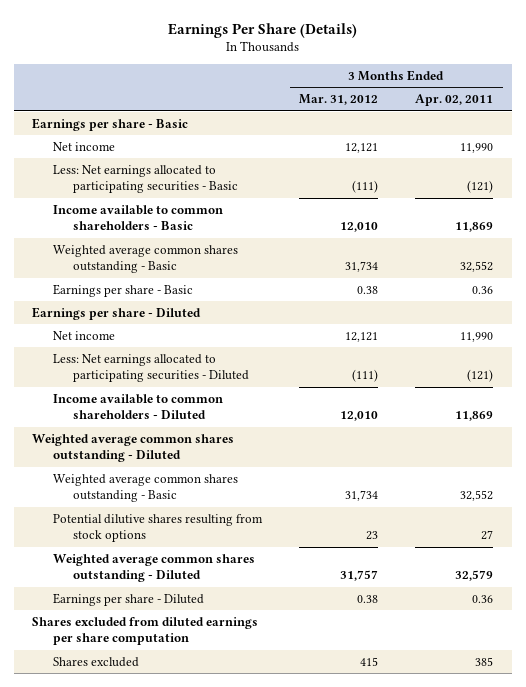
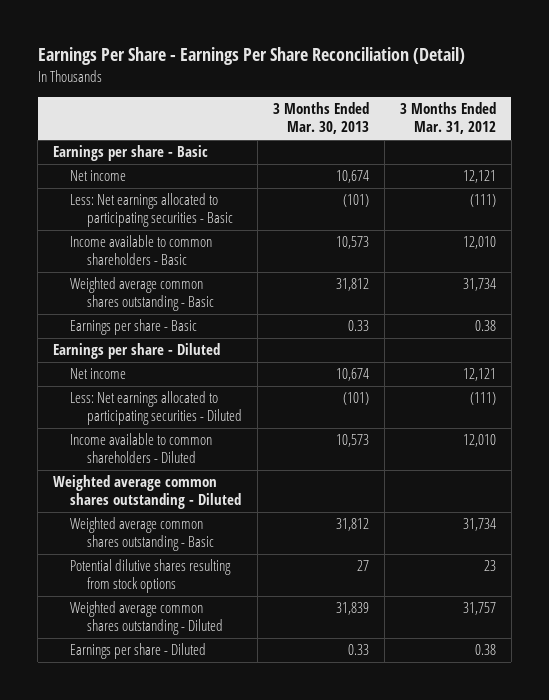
[167,22,357,38] Earnings Per Share (Details) -> [37,47,465,66] Earnings Per Share - Earnings Per Share Reconciliation (Detail)
[415,94,494,107] Apr. 02, 2011 -> none
none -> [273,102,370,135] 3 Months Ended Mar. 30, 2013
[32,616,259,645] Shares excluded from diluted earnings per share computation -> none
[52,656,139,667] Shares excluded -> none

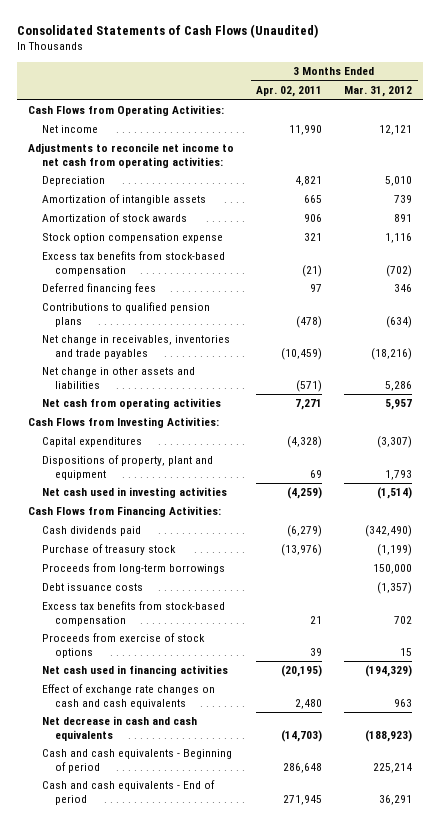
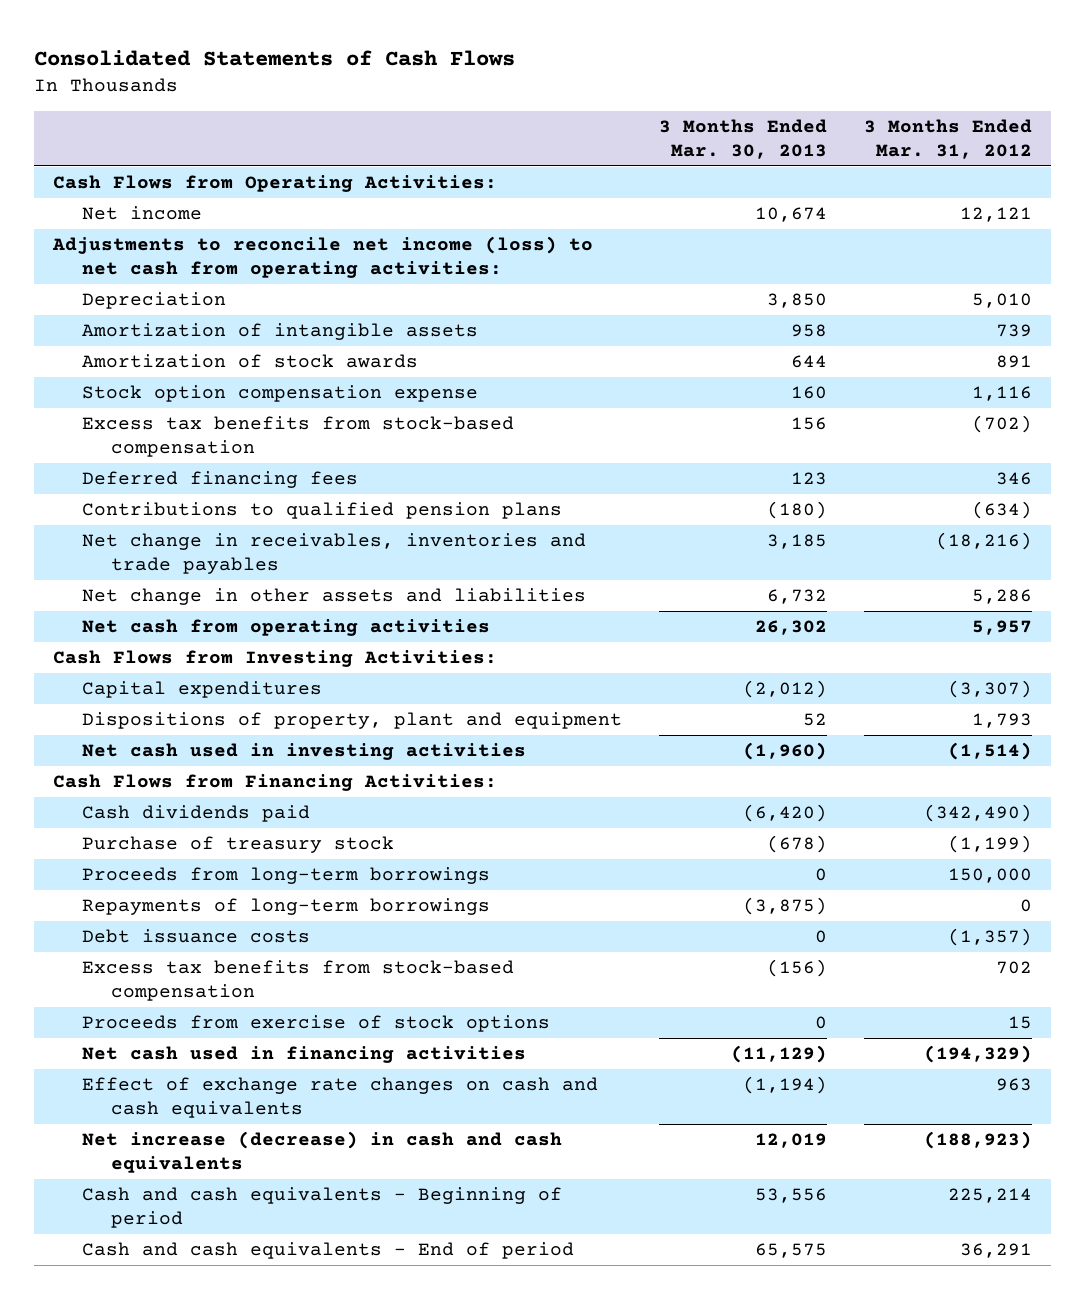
[17,24,319,39] Consolidated Statements of Cash Flows (Unaudited) -> [34,49,516,66] Consolidated Statements of Cash Flows
[256,86,323,98] Apr. 02, 2011 -> none
none -> [659,119,828,159] 3 Months Ended Mar. 30, 2013
[28,143,235,168] Adjustments to reconcile net income to net cash from operating activities: -> [51,236,593,279] Adjustments to reconcile net income (loss) to net cash from operating activities:
none -> [82,898,491,916] Repayments of long-term borrowings
[41,716,197,741] Net decrease in cash and cash equivalents -> [82,1131,563,1174] Net increase (decrease) in cash and cash equivalents

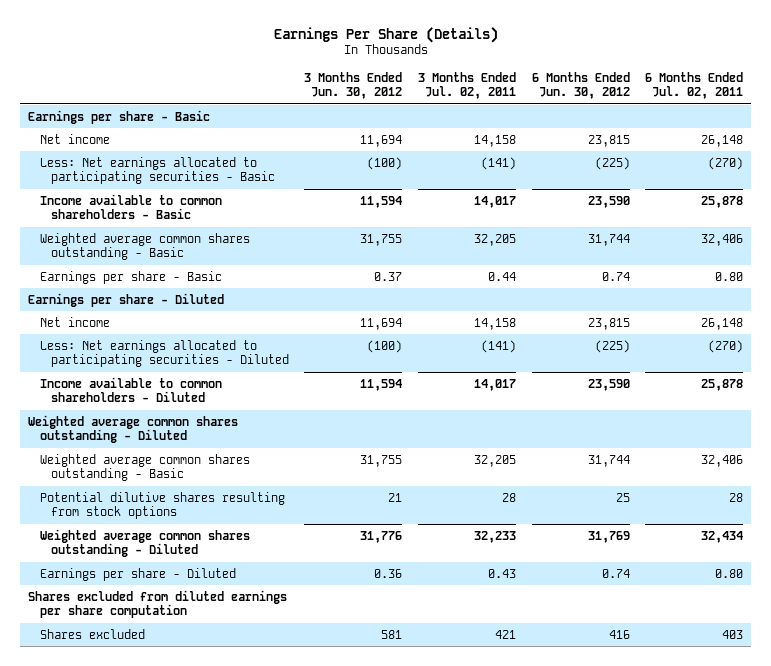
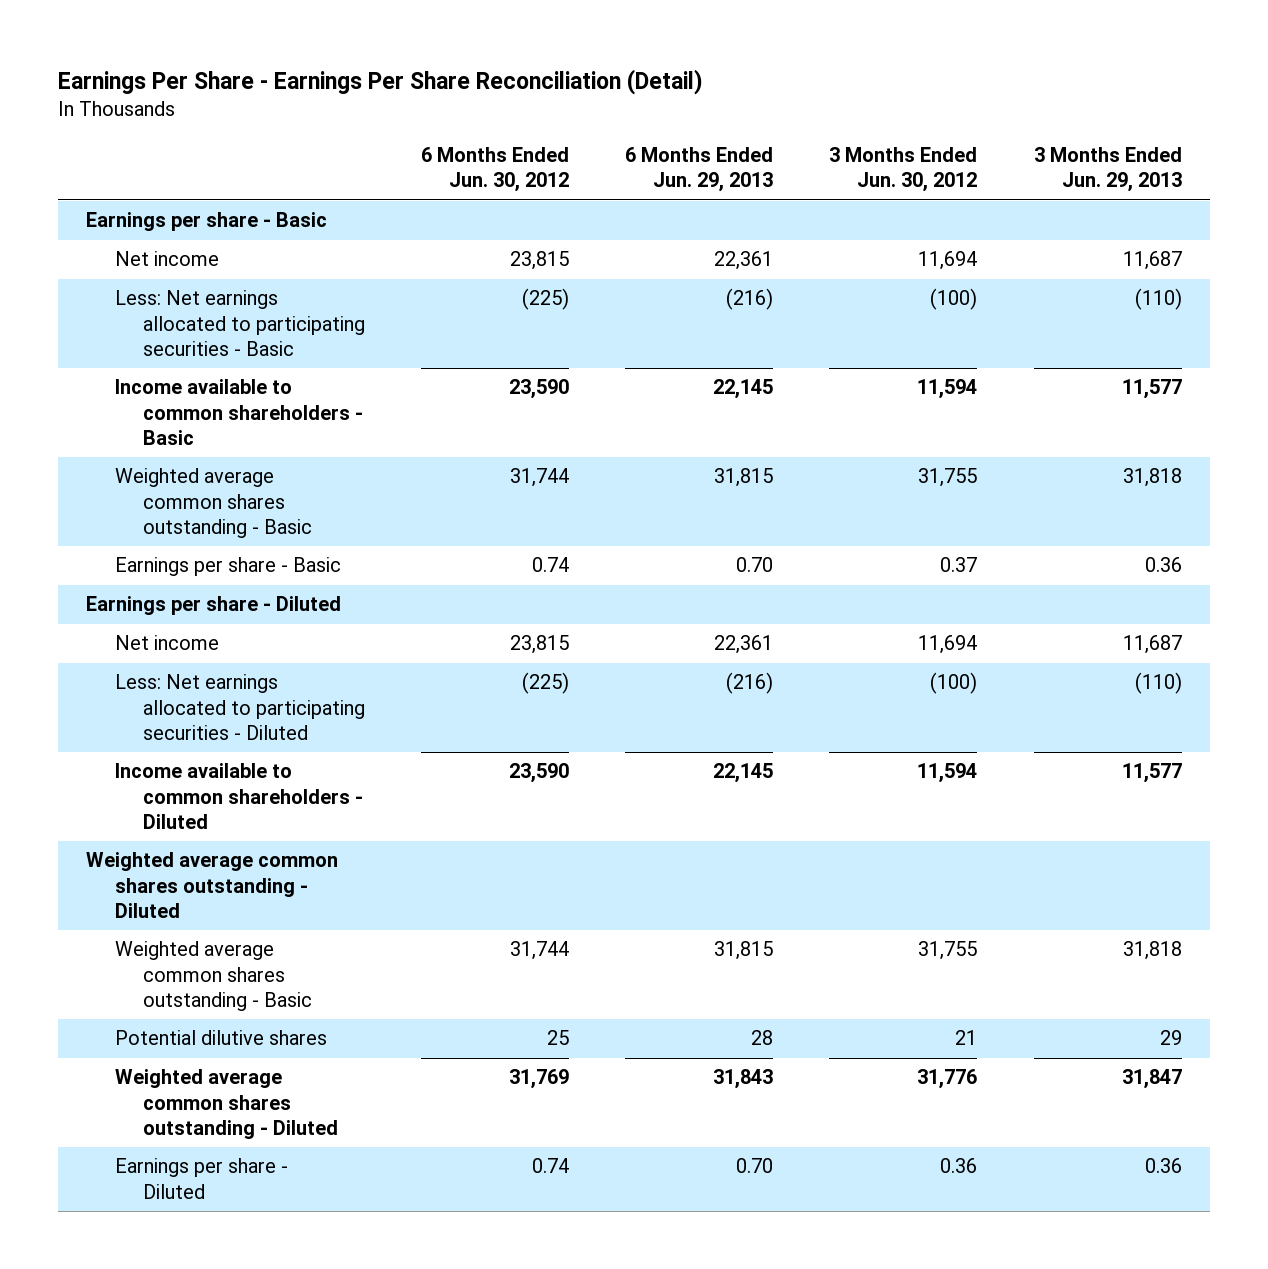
[273,26,498,43] Earnings Per Share (Details) -> [58,68,704,95] Earnings Per Share - Earnings Per Share Reconciliation (Detail)
[418,71,517,100] 3 Months Ended Jul. 02, 2011 -> none
[645,71,744,100] 6 Months Ended Jul. 02, 2011 -> none
none -> [625,146,774,193] 6 Months Ended Jun. 29, 2013
none -> [1033,146,1182,193] 3 Months Ended Jun. 29, 2013
[39,491,285,520] Potential dilutive shares resulting from stock options -> [114,1030,327,1046] Potential dilutive shares
[28,589,288,619] Shares excluded from diluted earnings per share computation -> none
[39,628,145,639] Shares excluded -> none

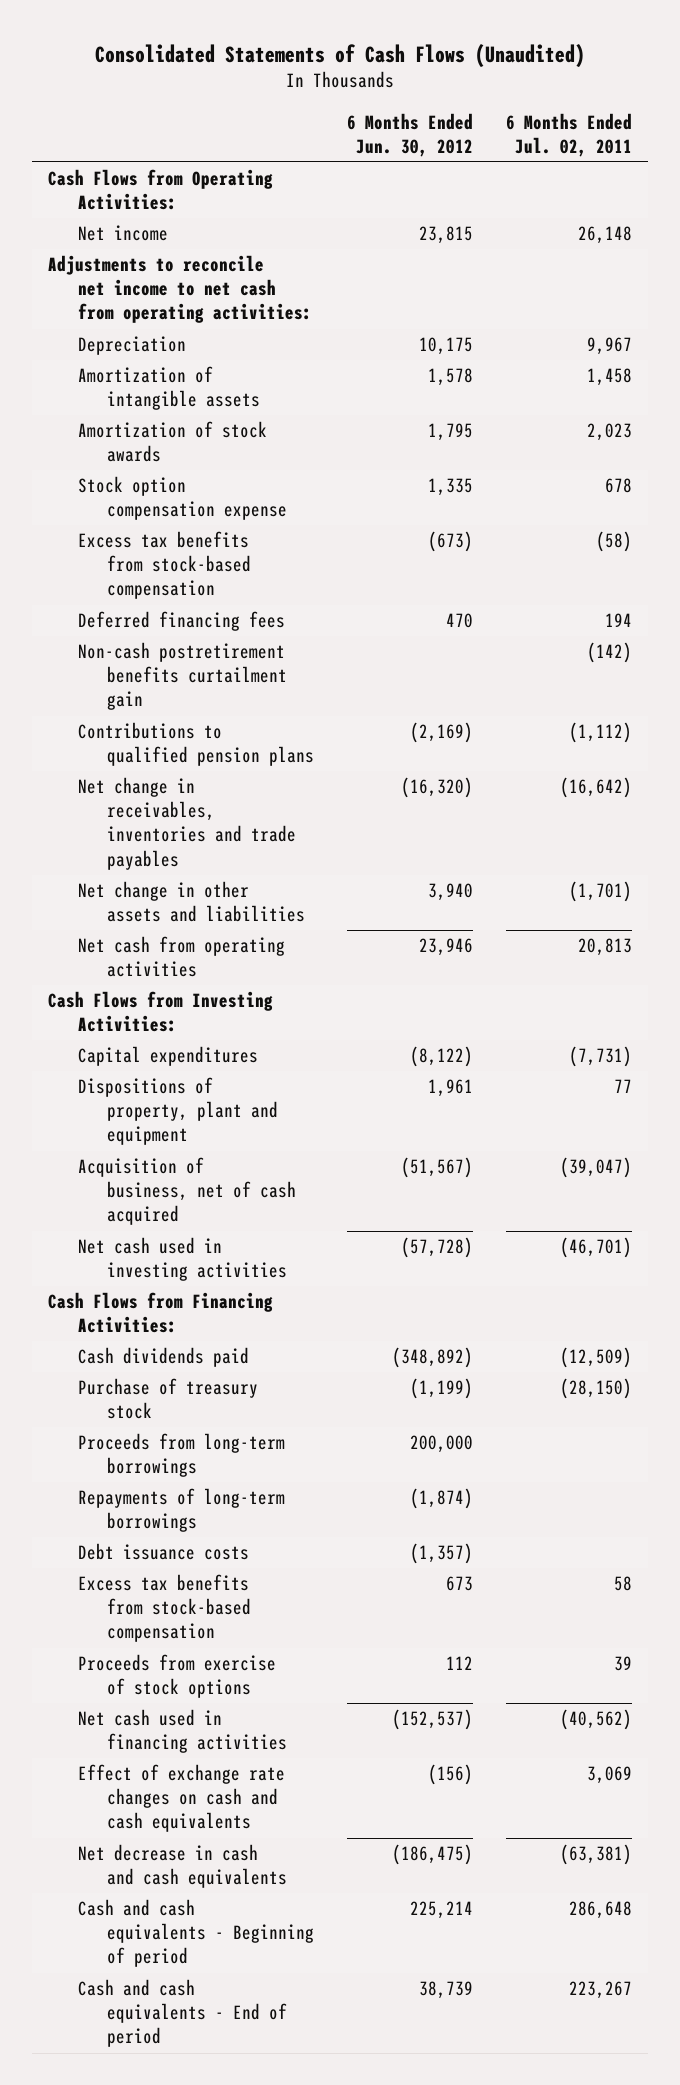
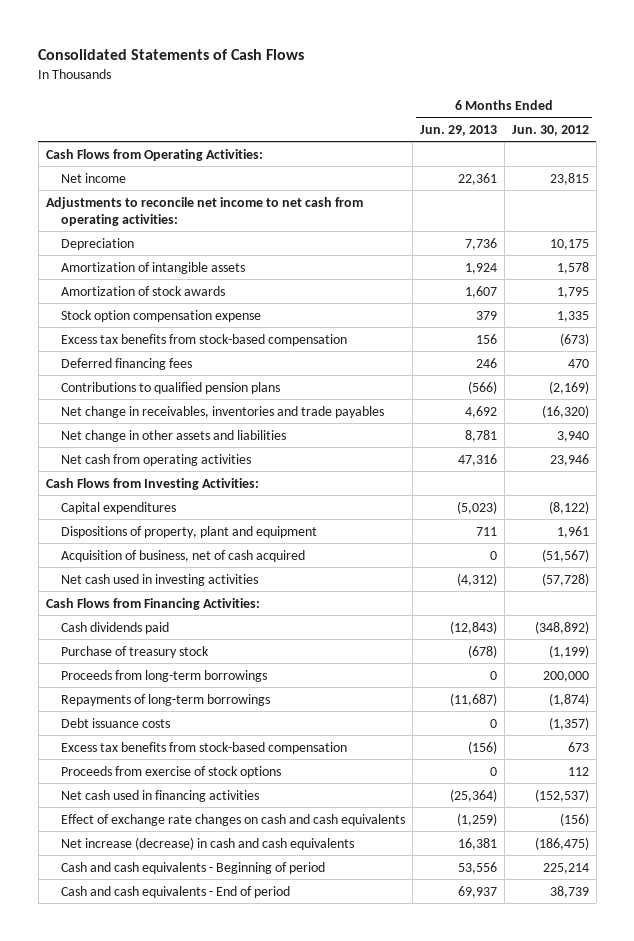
[95,43,586,68] Consolidated Statements of Cash Flows (Unaudited) -> [38,49,305,61] Consolidated Statements of Cash Flows
[505,112,632,157] 6 Months Ended Jul. 02, 2011 -> none
none -> [419,124,497,136] Jun. 29, 2013
[77,642,288,711] Non-cash postretirement benefits curtailment gain -> none
[77,1844,288,1889] Net decrease in cash and cash equivalents -> [61,836,355,850] Net increase (decrease) in cash and cash equivalents

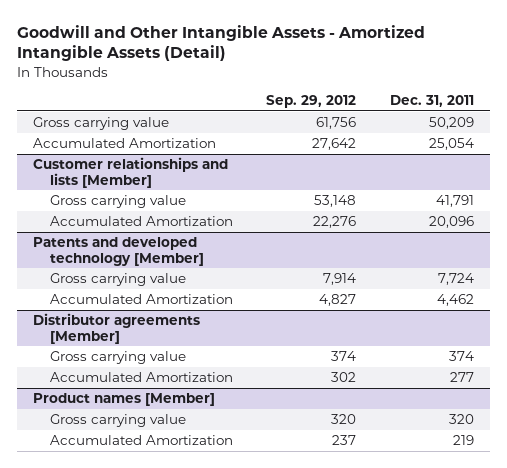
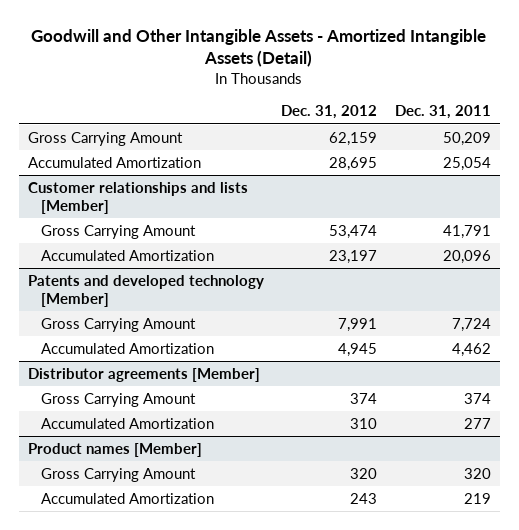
[266,95,357,109] Sep. 29, 2012 -> none
none -> [281,105,378,120] Dec. 31, 2012
[33,117,170,131] Gross carrying value -> [27,131,183,146] Gross Carrying Amount
[50,195,187,209] Gross carrying value -> [40,224,196,239] Gross Carrying Amount
[50,273,187,287] Gross carrying value -> [40,317,196,332] Gross Carrying Amount
[50,351,187,365] Gross carrying value -> [40,392,196,407] Gross Carrying Amount
[50,414,187,428] Gross carrying value -> [40,467,196,482] Gross Carrying Amount

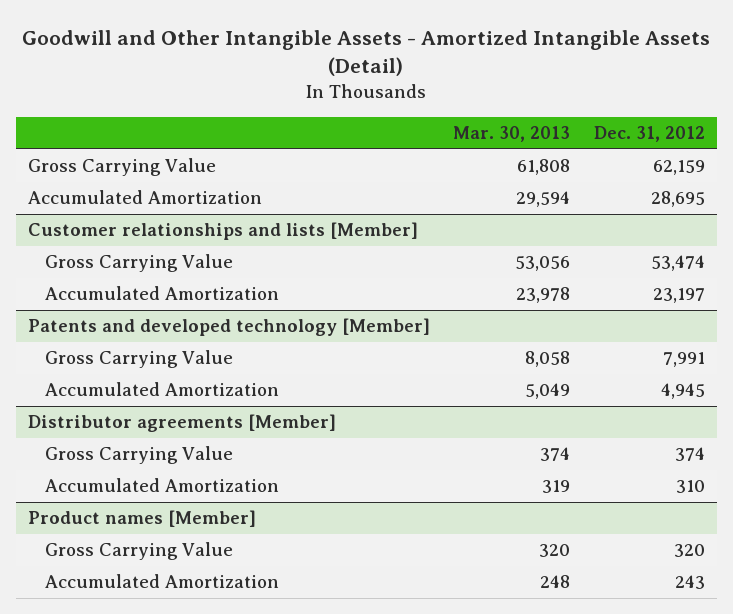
[395,105,492,120] Dec. 31, 2011 -> none
none -> [453,126,571,143] Mar. 30, 2013
[27,131,183,146] Gross Carrying Amount -> [28,158,217,177] Gross Carrying Value
[40,224,196,239] Gross Carrying Amount -> [45,254,234,273] Gross Carrying Value
[40,317,196,332] Gross Carrying Amount -> [45,350,234,369] Gross Carrying Value
[40,392,196,407] Gross Carrying Amount -> [45,446,234,465] Gross Carrying Value
[40,467,196,482] Gross Carrying Amount -> [45,542,234,561] Gross Carrying Value

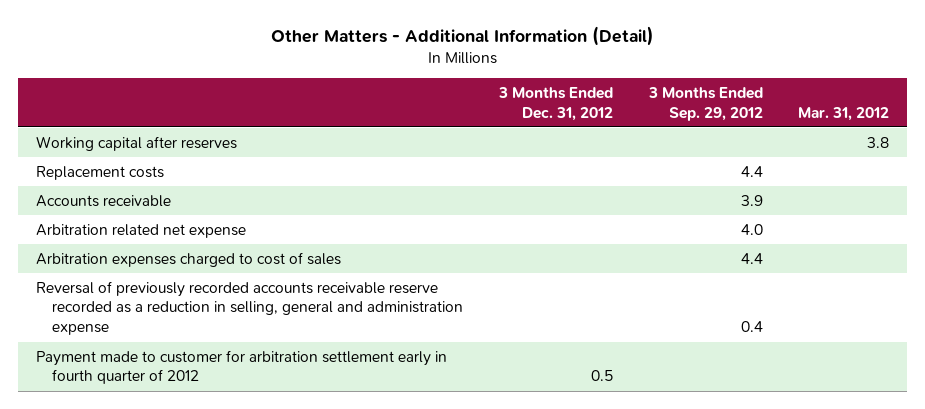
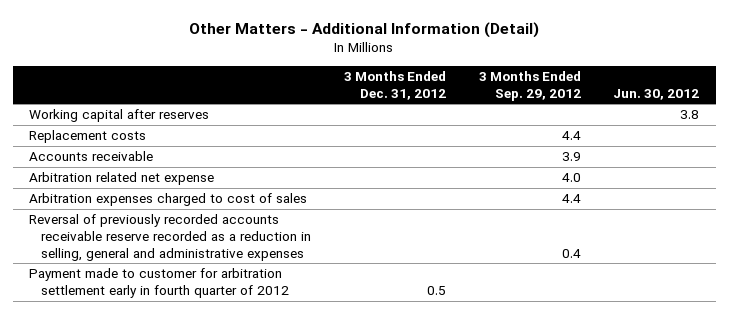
[798,106,890,121] Mar. 31, 2012 -> none
none -> [613,88,700,100] Jun. 30, 2012
[35,280,463,336] Reversal of previously recorded accounts receivable reserve recorded as a reduction in selling, general and administration expense -> [29,214,312,261] Reversal of previously recorded accounts receivable reserve recorded as a reduction in selling, general and administrative expenses

